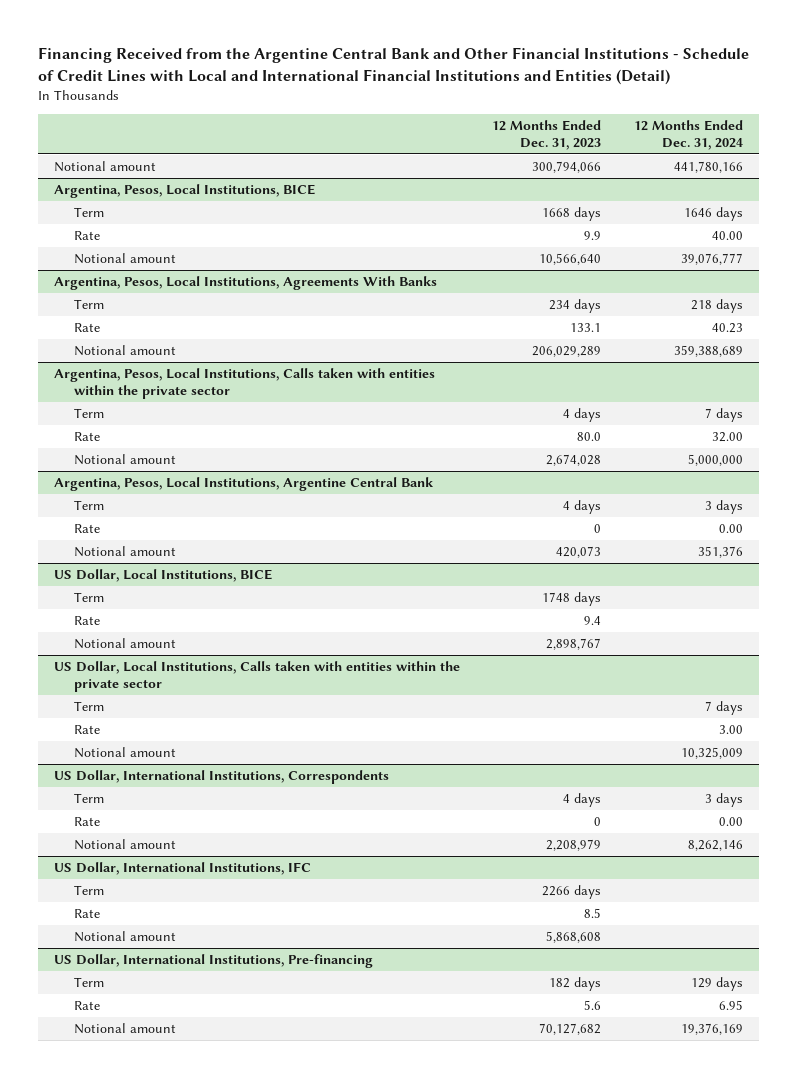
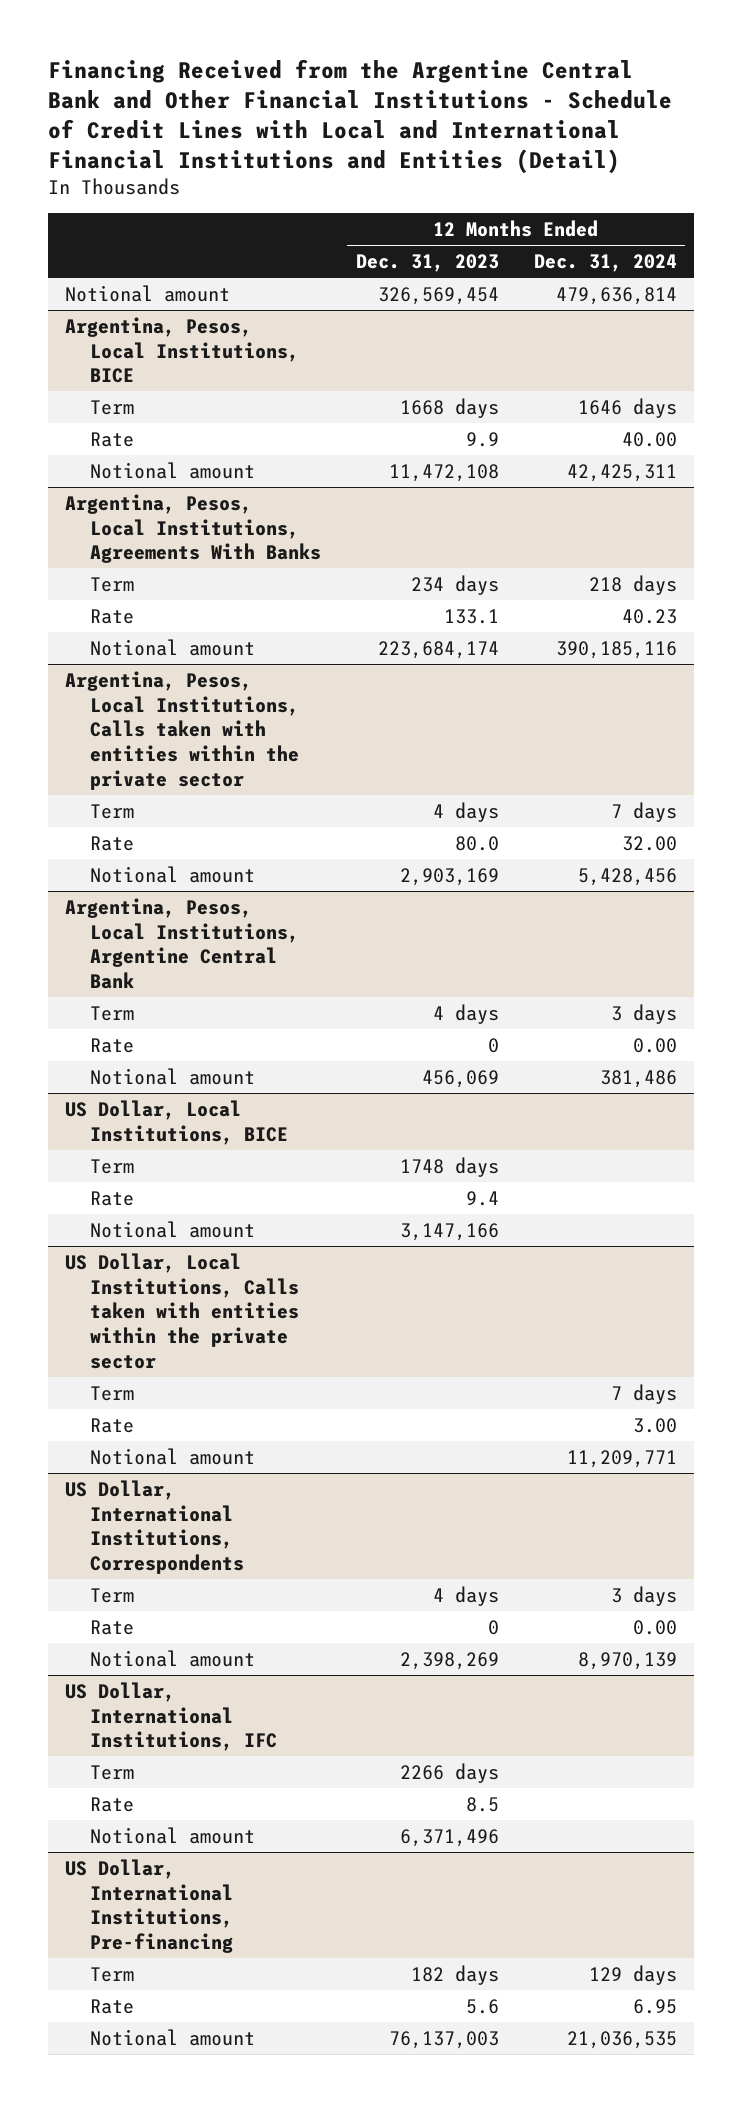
[532,160,602,173] 300,794,066 -> [377,286,499,305] 326,569,454
[673,160,743,173] 441,780,166 -> [555,286,677,305] 479,636,814
[539,252,602,265] 10,566,640 -> [388,463,499,482] 11,472,108
[680,252,743,265] 39,076,777 -> [566,463,677,482] 42,425,311
[532,345,602,357] 206,029,289 -> [377,640,499,659] 223,684,174
[673,344,743,357] 359,388,689 -> [555,640,677,659] 390,185,116
[546,453,602,466] 2,674,028 -> [399,867,499,886] 2,903,169
[687,453,743,466] 5,000,000 -> [577,867,677,886] 5,428,456
[556,545,602,558] 420,073 -> [421,1069,499,1088] 456,069
[697,545,743,558] 351,376 -> [599,1069,677,1088] 381,486
[546,637,602,650] 2,898,767 -> [399,1222,499,1241] 3,147,166
[680,746,743,759] 10,325,009 -> [566,1449,677,1468] 11,209,771
[546,838,602,851] 2,208,979 -> [399,1651,499,1670] 2,398,269
[687,839,743,851] 8,262,146 -> [577,1651,677,1670] 8,970,139
[546,930,602,943] 5,868,608 -> [399,1828,499,1847] 6,371,496
[539,1022,602,1035] 70,127,682 -> [388,2030,499,2049] 76,137,003
[680,1022,743,1035] 19,376,169 -> [566,2030,677,2049] 21,036,535

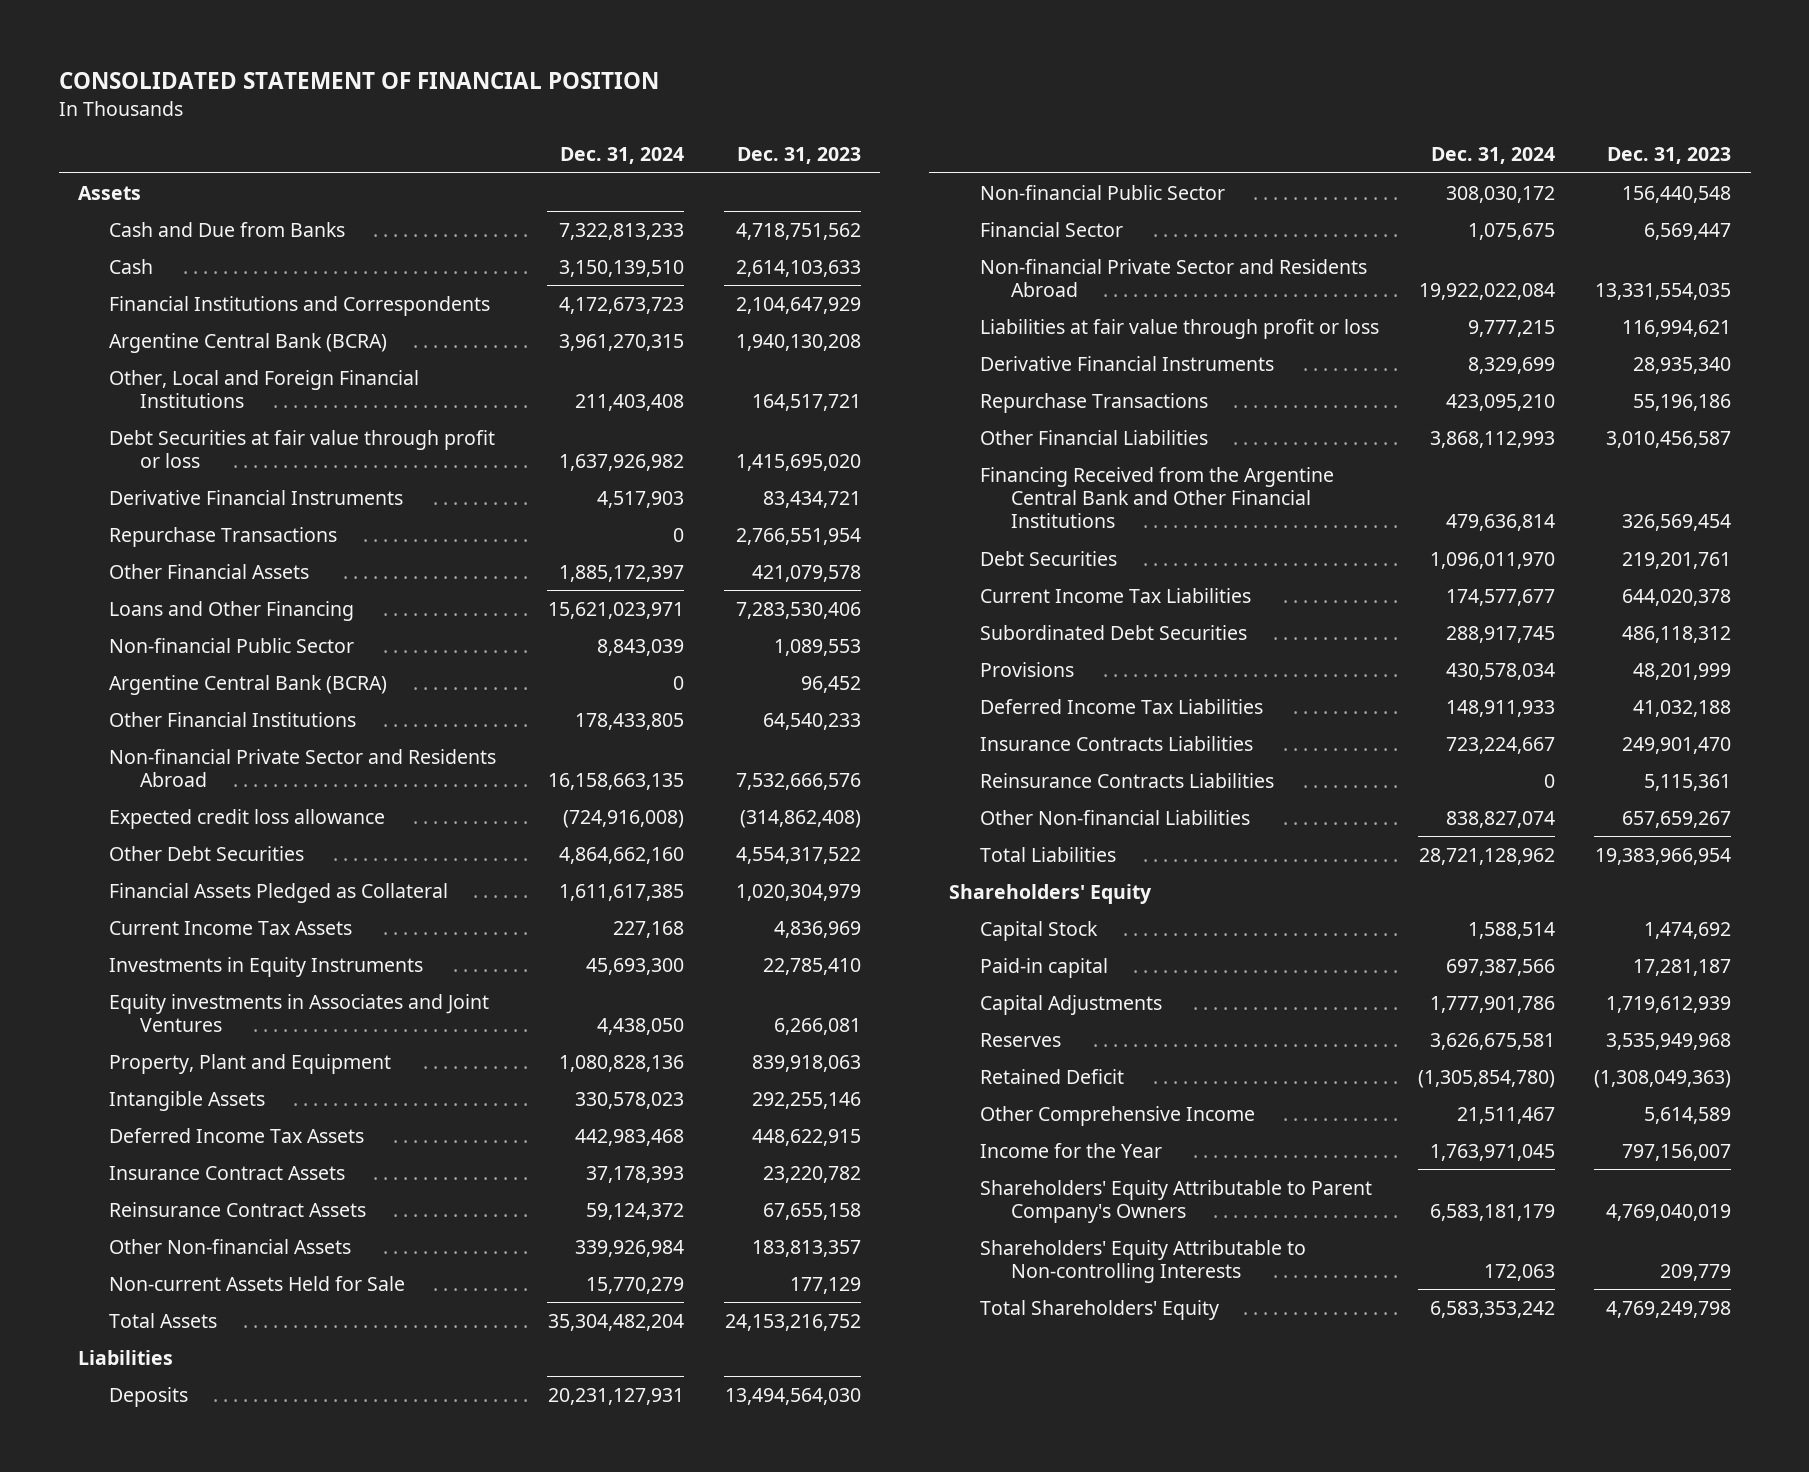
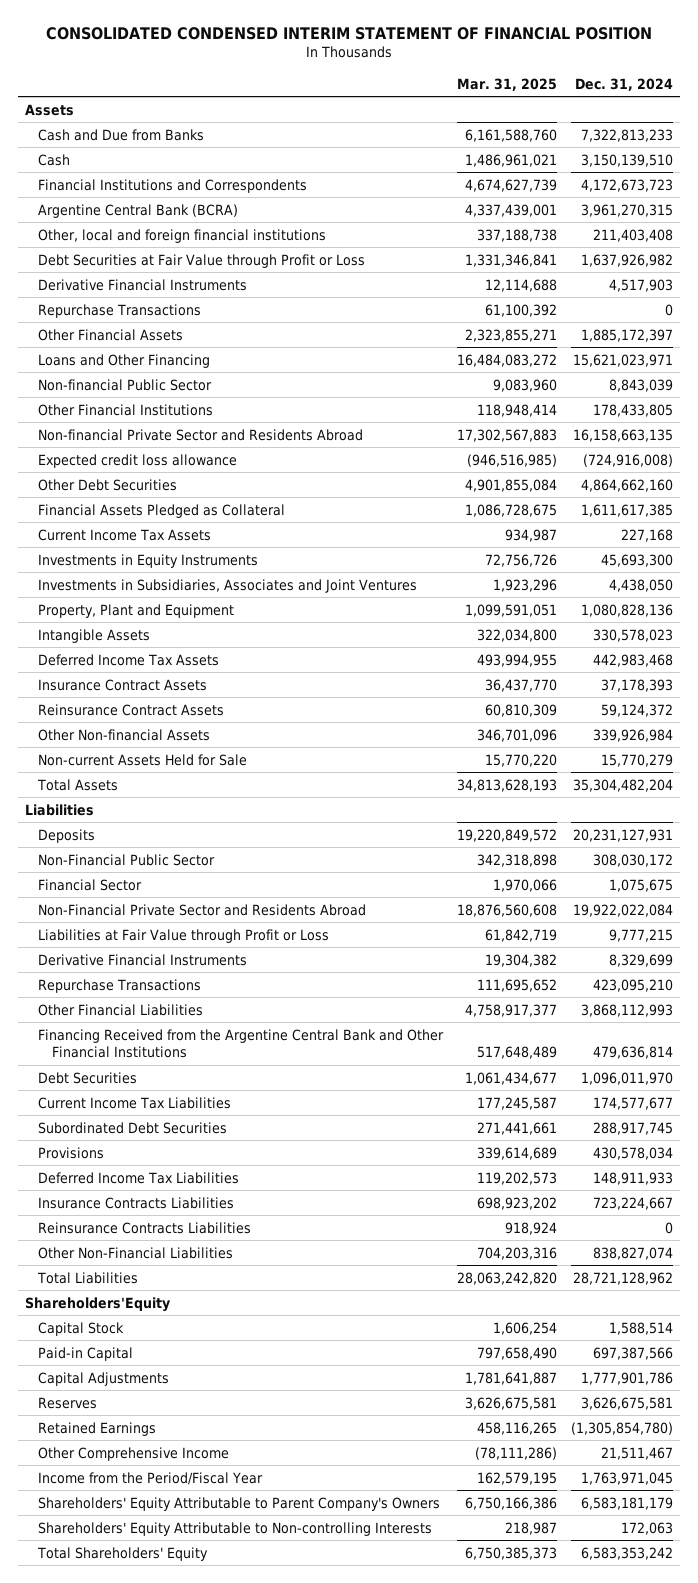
[58,72,659,90] CONSOLIDATED STATEMENT OF FINANCIAL POSITION -> [45,27,652,41] CONSOLIDATED CONDENSED INTERIM STATEMENT OF FINANCIAL POSITION
[736,147,861,165] Dec. 31, 2023 -> none
none -> [457,77,558,91] Mar. 31, 2025
[109,369,420,408] Other, Local and Foreign Financial Institutions -> [38,228,327,243] Other, local and foreign financial institutions
[109,429,496,468] Debt Securities at fair value through profit or loss -> [38,253,366,268] Debt Securities at Fair Value through Profit or Loss
[109,674,388,695] Argentine Central Bank (BCRA) -> none
[109,993,490,1032] Equity investments in Associates and Joint Ventures -> [38,578,418,593] Investments in Subsidiaries, Associates and Joint Ventures
[979,184,1225,200] Non-financial Public Sector -> [38,853,216,866] Non-Financial Public Sector
[979,258,1367,297] Non-financial Private Sector and Residents Abroad -> [38,903,367,916] Non-Financial Private Sector and Residents Abroad
[979,318,1379,339] Liabilities at fair value through profit or loss -> [38,928,330,943] Liabilities at Fair Value through Profit or Loss
[979,809,1250,825] Other Non-financial Liabilities -> [38,1246,234,1259] Other Non-Financial Liabilities
[948,883,1152,904] Shareholders' Equity -> [24,1296,170,1312] Shareholders'Equity
[979,957,1108,978] Paid-in capital -> [38,1346,134,1361] Paid-in Capital
[979,1068,1124,1084] Retained Deficit -> [38,1421,157,1436] Retained Earnings
[979,1142,1162,1158] Income for the Year -> [38,1471,264,1485] Income from the Period/Fiscal Year

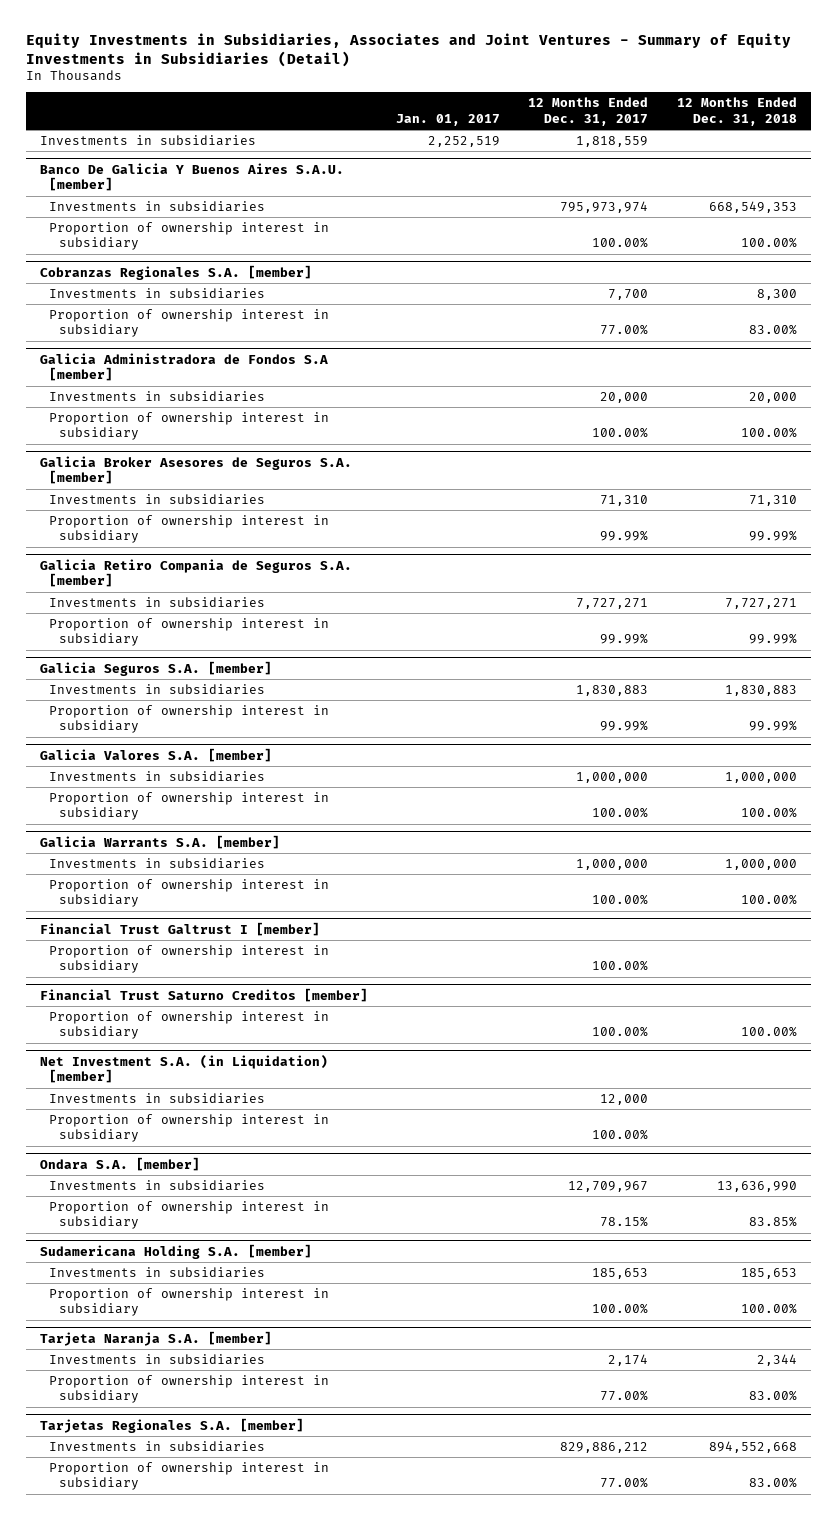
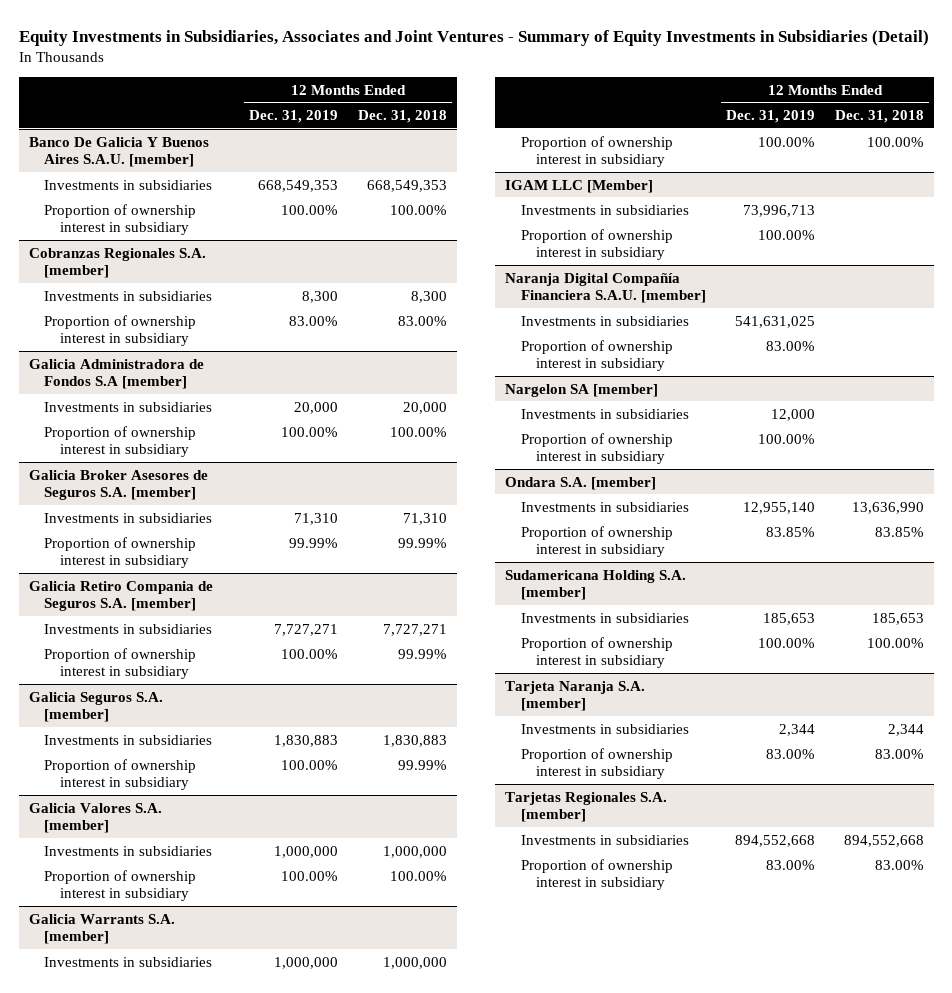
[396,113,501,126] Jan. 01, 2017 -> none
[528,97,649,126] 12 Months Ended Dec. 31, 2017 -> none
none -> [249,109,339,123] Dec. 31, 2019
[39,134,256,146] Investments in subsidiaries -> none
[39,921,320,936] Financial Trust Galtrust I [member] -> none
none -> [504,179,653,193] IGAM LLC [Member]
none -> [520,204,689,215] Investments in subsidiaries
[39,987,368,1002] Financial Trust Saturno Creditos [member] -> none
[49,1010,330,1040] Proportion of ownership interest in subsidiary -> none
[39,1054,328,1084] Net Investment S.A. (in Liquidation) [member] -> none
none -> [504,272,706,303] Naranja Digital Compañía Financiera S.A.U. [member]
none -> [504,383,658,397] Nargelon SA [member]
none -> [520,408,689,419] Investments in subsidiaries
none -> [520,432,673,464] Proportion of ownership interest in subsidiary

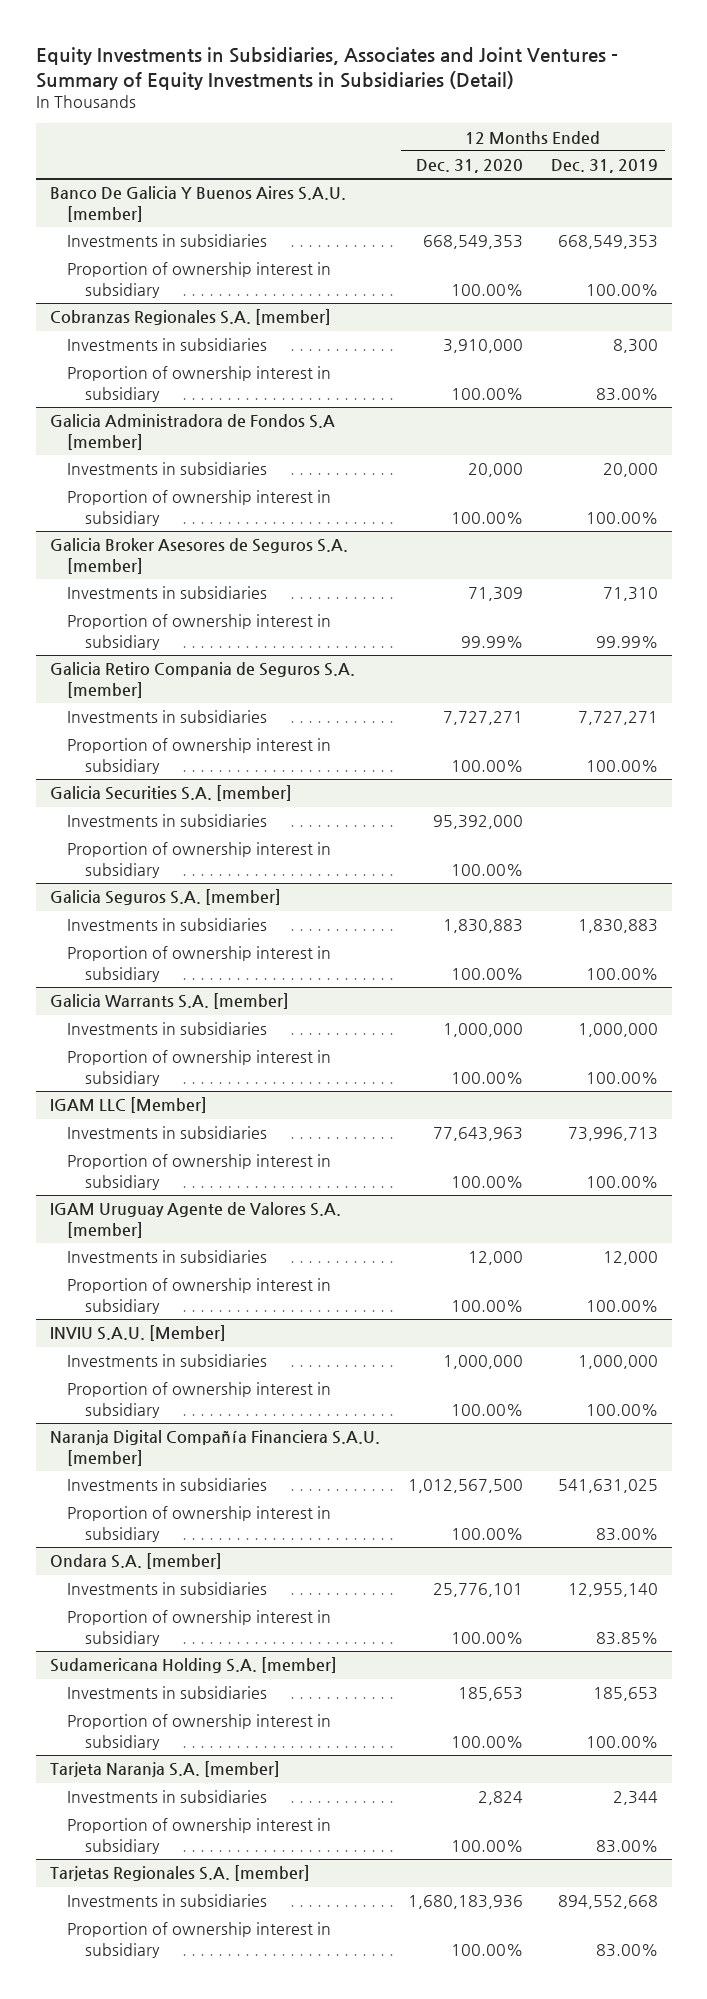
[358,109,448,123] Dec. 31, 2018 -> none
none -> [415,159,523,174] Dec. 31, 2020
none -> [49,785,292,802] Galicia Securities S.A. [member]
none -> [67,814,268,828] Investments in subsidiaries
none -> [67,842,332,878] Proportion of ownership interest in subsidiary
[28,802,162,833] Galicia Valores S.A. [member] -> none
[44,845,213,856] Investments in subsidiaries -> none
[44,869,197,901] Proportion of ownership interest in subsidiary -> none
none -> [49,1202,341,1238] IGAM Uruguay Agente de Valores S.A. [member]
none -> [67,1250,268,1264] Investments in subsidiaries
none -> [67,1278,332,1314] Proportion of ownership interest in subsidiary
none -> [49,1325,226,1342] INVIU S.A.U. [Member]
none -> [67,1354,268,1368] Investments in subsidiaries
none -> [67,1382,332,1418] Proportion of ownership interest in subsidiary
[504,383,658,397] Nargelon SA [member] -> none
[520,408,689,419] Investments in subsidiaries -> none
[520,432,673,464] Proportion of ownership interest in subsidiary -> none

